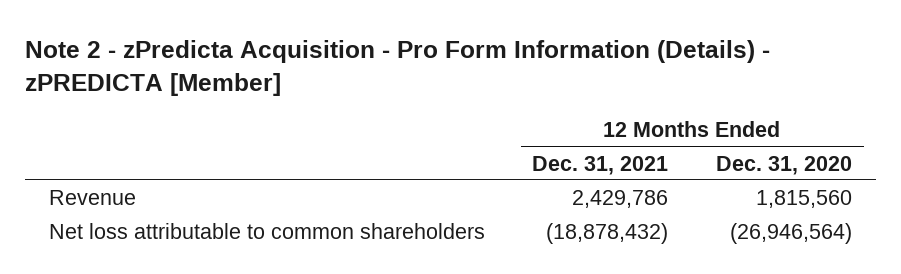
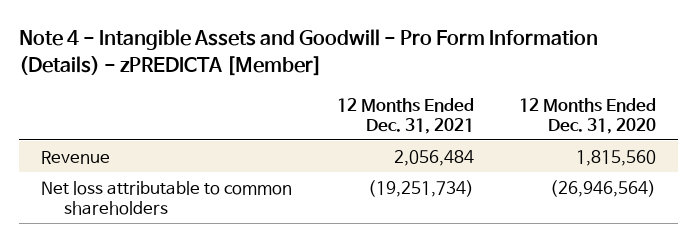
[24,40,770,97] Note 2 - zPredicta Acquisition - Pro Form Information (Details) - zPREDICTA [Member] -> [18,29,598,76] Note 4 - Intangible Assets and Goodwill - Pro Form Information (Details) - zPREDICTA [Member]
[572,190,669,209] 2,429,786 -> [393,149,474,166] 2,056,484
[546,223,669,245] (18,878,432) -> [367,179,474,197] (19,251,734)

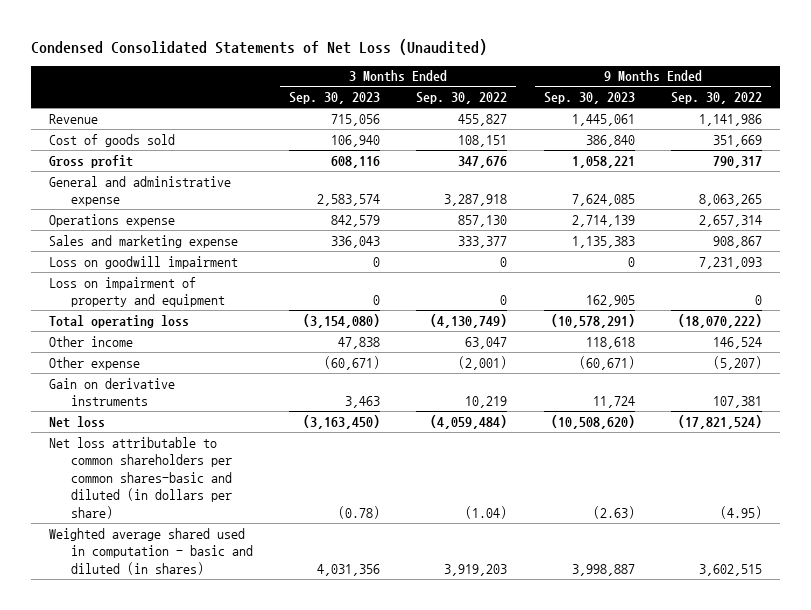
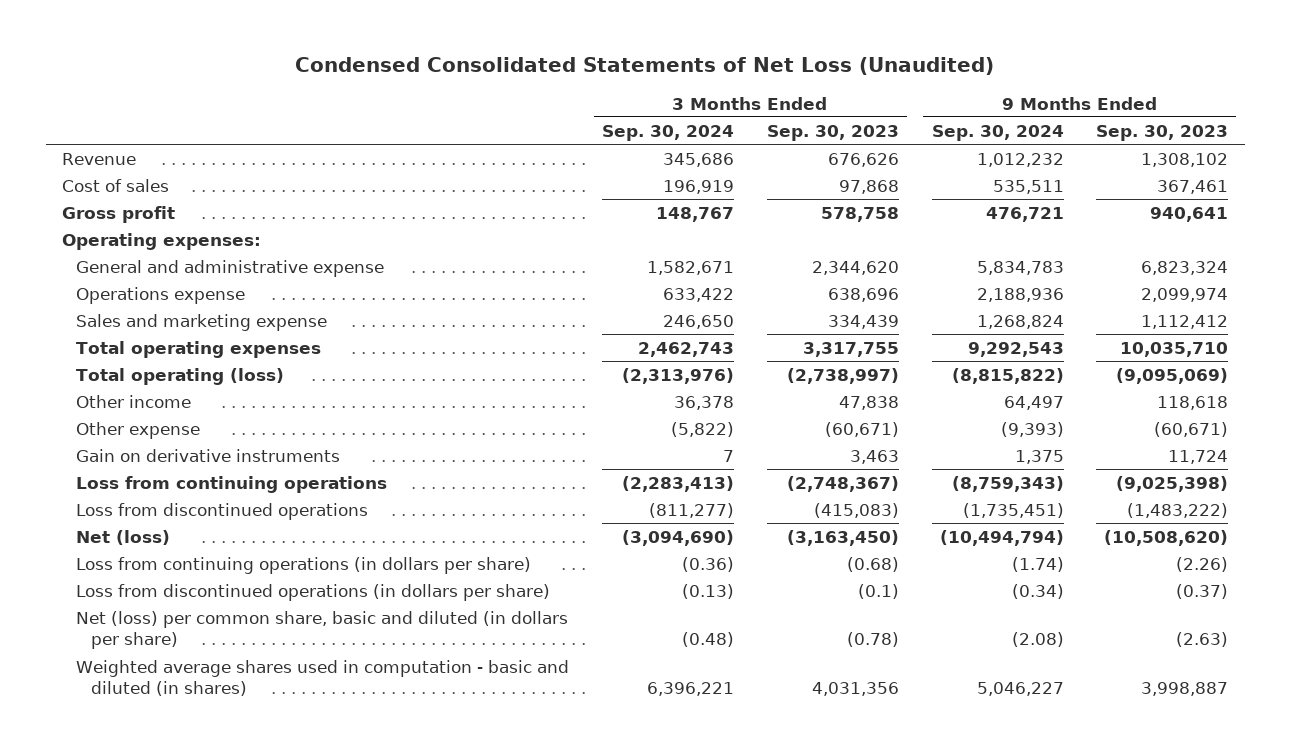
[416,92,508,105] Sep. 30, 2022 -> none
[671,92,763,105] Sep. 30, 2022 -> none
none -> [602,125,735,142] Sep. 30, 2024
none -> [931,125,1064,142] Sep. 30, 2024
[49,255,239,269] Loss on goodwill impairment -> none
[49,276,225,308] Loss on impairment of property and equipment -> none
[331,113,381,126] 715,056 -> [827,153,899,168] 676,626
[571,113,635,126] 1,445,061 -> [1141,153,1229,168] 1,308,102
[49,133,176,147] Cost of goods sold -> [62,179,170,193] Cost of sales
[331,134,381,147] 106,940 -> [838,180,899,195] 97,868
[585,134,635,147] 386,840 -> [1157,180,1229,195] 367,461
[331,155,381,168] 608,116 -> [820,207,899,223] 578,758
[571,155,635,168] 1,058,221 -> [1150,207,1229,223] 940,641
none -> [62,233,262,251] Operating expenses:
[317,194,381,207] 2,583,574 -> [811,261,899,276] 2,344,620
[571,194,635,207] 7,624,085 -> [1141,261,1229,276] 6,823,324
[331,214,381,227] 842,579 -> [827,288,899,303] 638,696
[571,214,635,227] 2,714,139 -> [1141,288,1229,303] 2,099,974
[331,235,381,248] 336,043 -> [827,315,899,330] 334,439
[571,235,635,248] 1,135,383 -> [1141,315,1229,330] 1,112,412
none -> [76,341,322,359] Total operating expenses
[49,314,190,328] Total operating loss -> [76,368,285,386] Total operating (loss)
[303,313,381,328] (3,154,080) -> [786,368,899,385] (2,738,997)
[550,313,635,328] (10,578,291) -> [1116,368,1229,385] (9,095,069)
none -> [76,476,388,494] Loss from continuing operations
none -> [76,503,369,521] Loss from discontinued operations
[49,415,106,428] Net loss -> [76,530,171,546] Net (loss)
none -> [76,557,532,575] Loss from continuing operations (in dollars per share)
none -> [76,584,551,602] Loss from discontinued operations (in dollars per share)
[49,436,232,519] Net loss attributable to common shareholders per common shares-basic and diluted (in dollars per share) -> [76,611,569,650] Net (loss) per common share, basic and diluted (in dollars per share)
[49,527,253,575] Weighted average shared used in computation - basic and diluted (in shares) -> [76,660,570,697] Weighted average shares used in computation - basic and diluted (in shares)

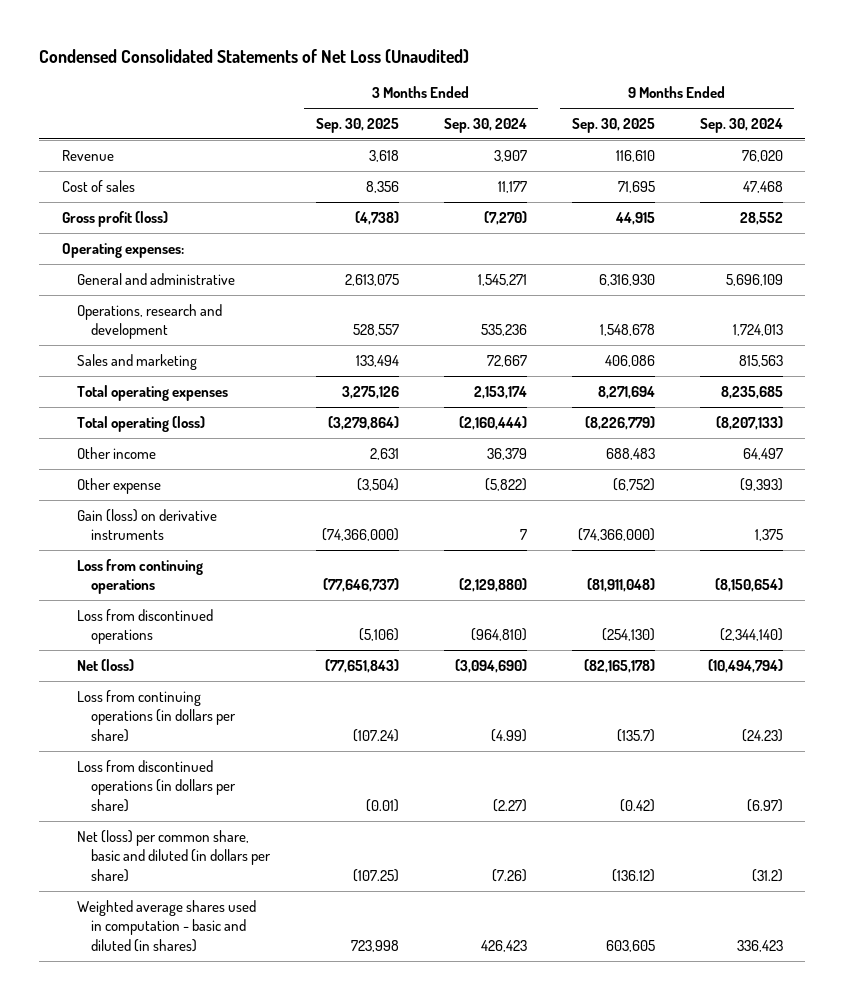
[766,125,899,142] Sep. 30, 2023 -> none
[1096,125,1229,142] Sep. 30, 2023 -> none
none -> [315,118,399,134] Sep. 30, 2025
none -> [571,118,655,134] Sep. 30, 2025
[663,153,735,168] 345,686 -> [493,149,527,162] 3,907
[976,153,1064,168] 1,012,232 -> [741,149,783,162] 76,020
[663,180,735,195] 196,919 -> [497,180,527,193] 11,177
[992,180,1064,195] 535,511 -> [742,180,783,193] 47,468
[62,206,176,224] Gross profit -> [61,210,168,227] Gross profit (loss)
[656,207,735,223] 148,767 -> [483,210,527,225] (7,270)
[985,207,1064,223] 476,721 -> [739,211,783,225] 28,552
[76,260,385,278] General and administrative expense -> [76,272,235,285] General and administrative
[647,261,735,276] 1,582,671 -> [477,273,527,286] 1,545,271
[976,261,1064,276] 5,834,783 -> [725,273,783,286] 5,696,109
[76,287,246,305] Operations expense -> [76,303,222,340] Operations, research and development
[663,288,735,303] 633,422 -> [480,324,527,337] 535,236
[976,288,1064,303] 2,188,936 -> [732,324,783,337] 1,724,013
[76,314,328,332] Sales and marketing expense -> [76,353,197,370] Sales and marketing
[663,315,735,330] 246,650 -> [486,354,527,367] 72,667
[976,315,1064,330] 1,268,824 -> [738,354,783,367] 815,563
[638,342,735,358] 2,462,743 -> [473,385,527,399] 2,153,174
[967,342,1064,358] 9,292,543 -> [720,385,783,399] 8,235,685
[622,368,735,385] (2,313,976) -> [458,415,527,430] (2,160,444)
[951,368,1064,385] (8,815,822) -> [715,415,783,430] (8,207,133)
[674,396,735,411] 36,378 -> [486,447,527,460] 36,379
[76,449,341,463] Gain on derivative instruments -> [76,508,217,541] Gain (loss) on derivative instruments
[622,476,735,493] (2,283,413) -> [458,578,527,593] (2,129,880)
[951,476,1064,493] (8,759,343) -> [714,578,783,593] (8,150,654)
[649,503,735,519] (811,277) -> [470,628,527,642] (964,810)
[962,503,1064,519] (1,735,451) -> [719,628,783,642] (2,344,140)
[682,557,735,573] (0.36) -> [490,728,527,742] (4.99)
[1011,557,1064,573] (1.74) -> [741,728,783,742] (24.23)
[682,584,735,600] (0.13) -> [492,798,527,812] (2.27)
[1011,584,1064,600] (0.34) -> [746,798,783,812] (6.97)
[682,632,735,648] (0.48) -> [491,868,527,882] (7.26)
[1011,632,1064,648] (2.08) -> [751,868,783,882] (31.2)
[647,682,735,697] 6,396,221 -> [480,939,527,952] 426,423
[976,682,1064,697] 5,046,227 -> [736,939,783,952] 336,423

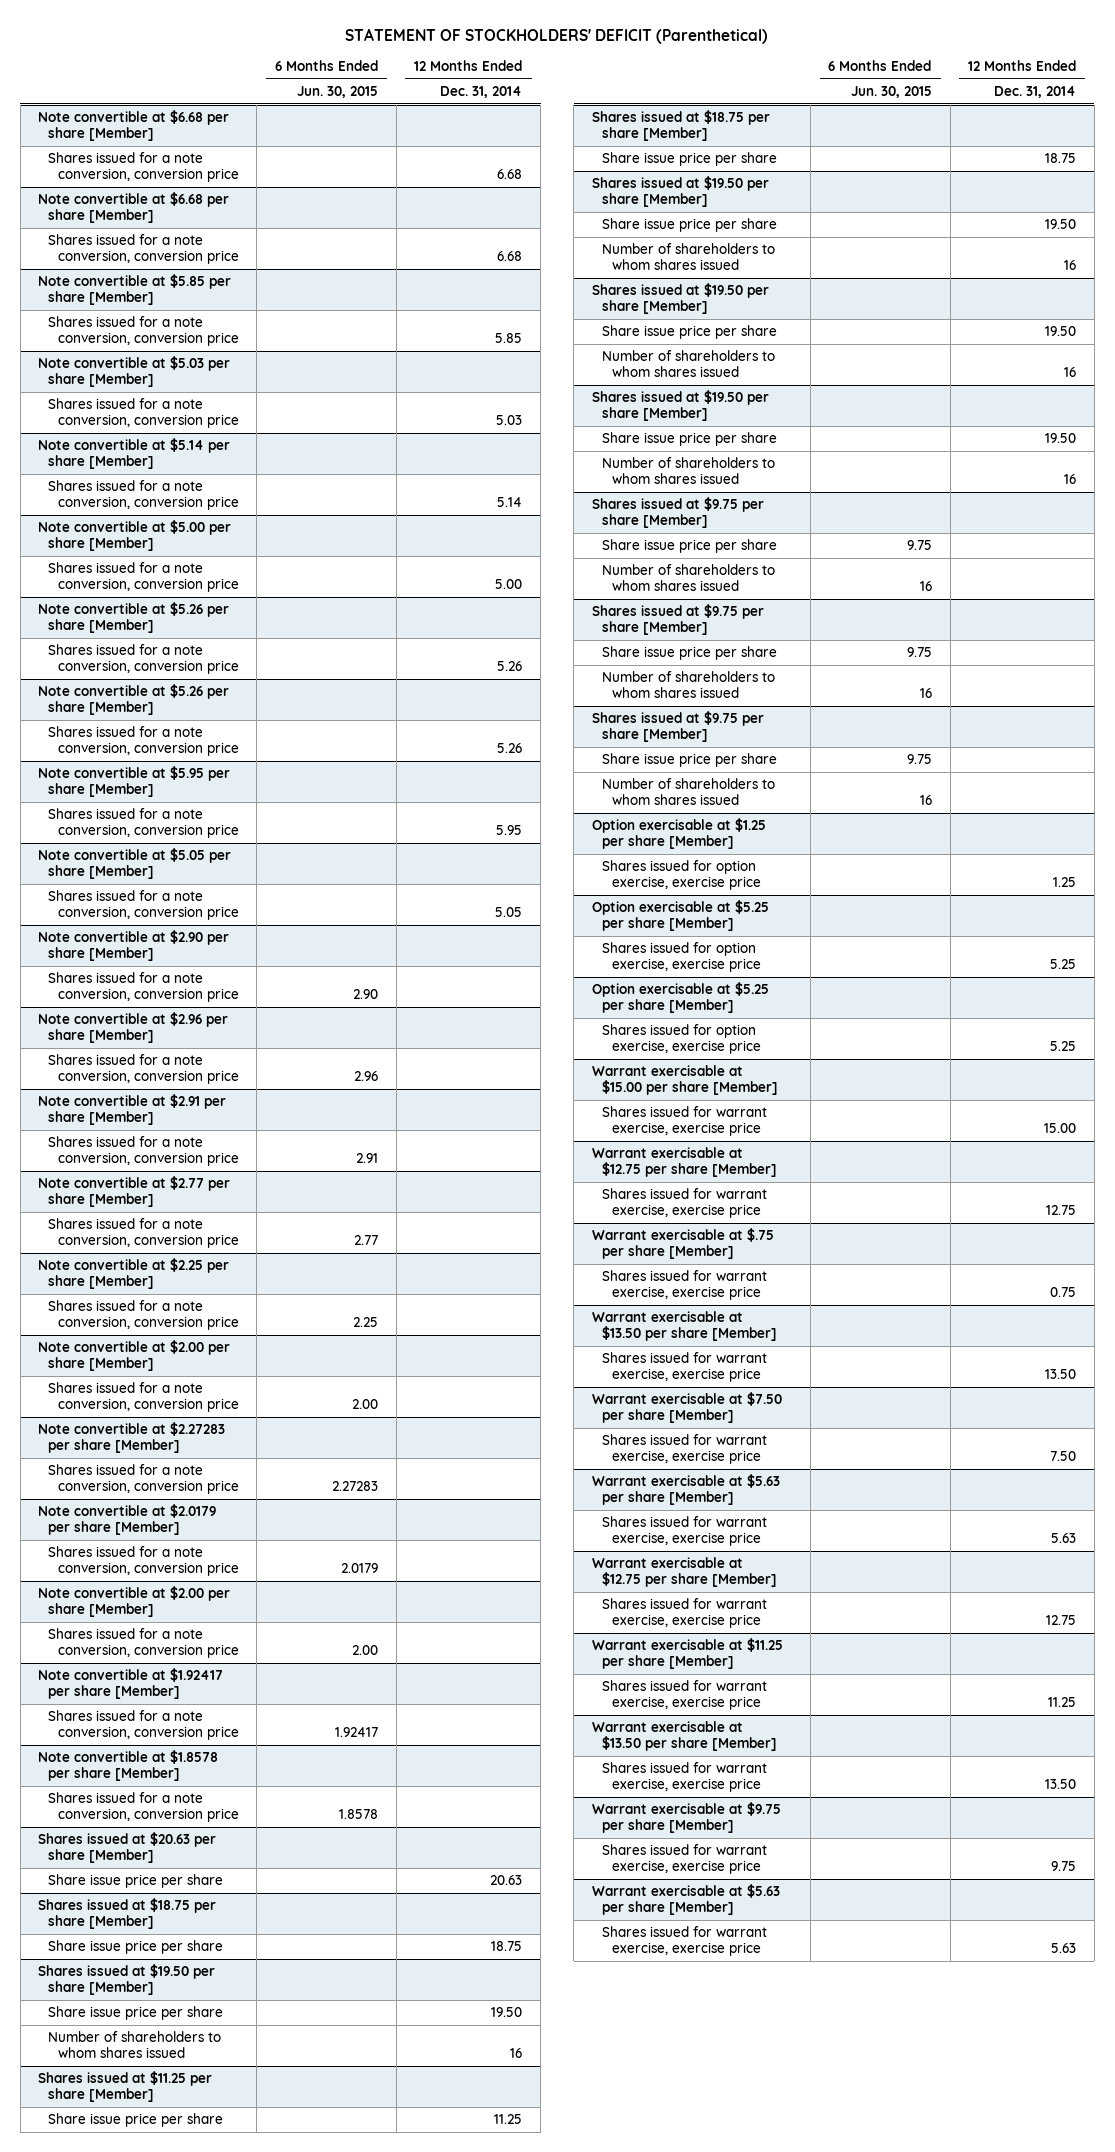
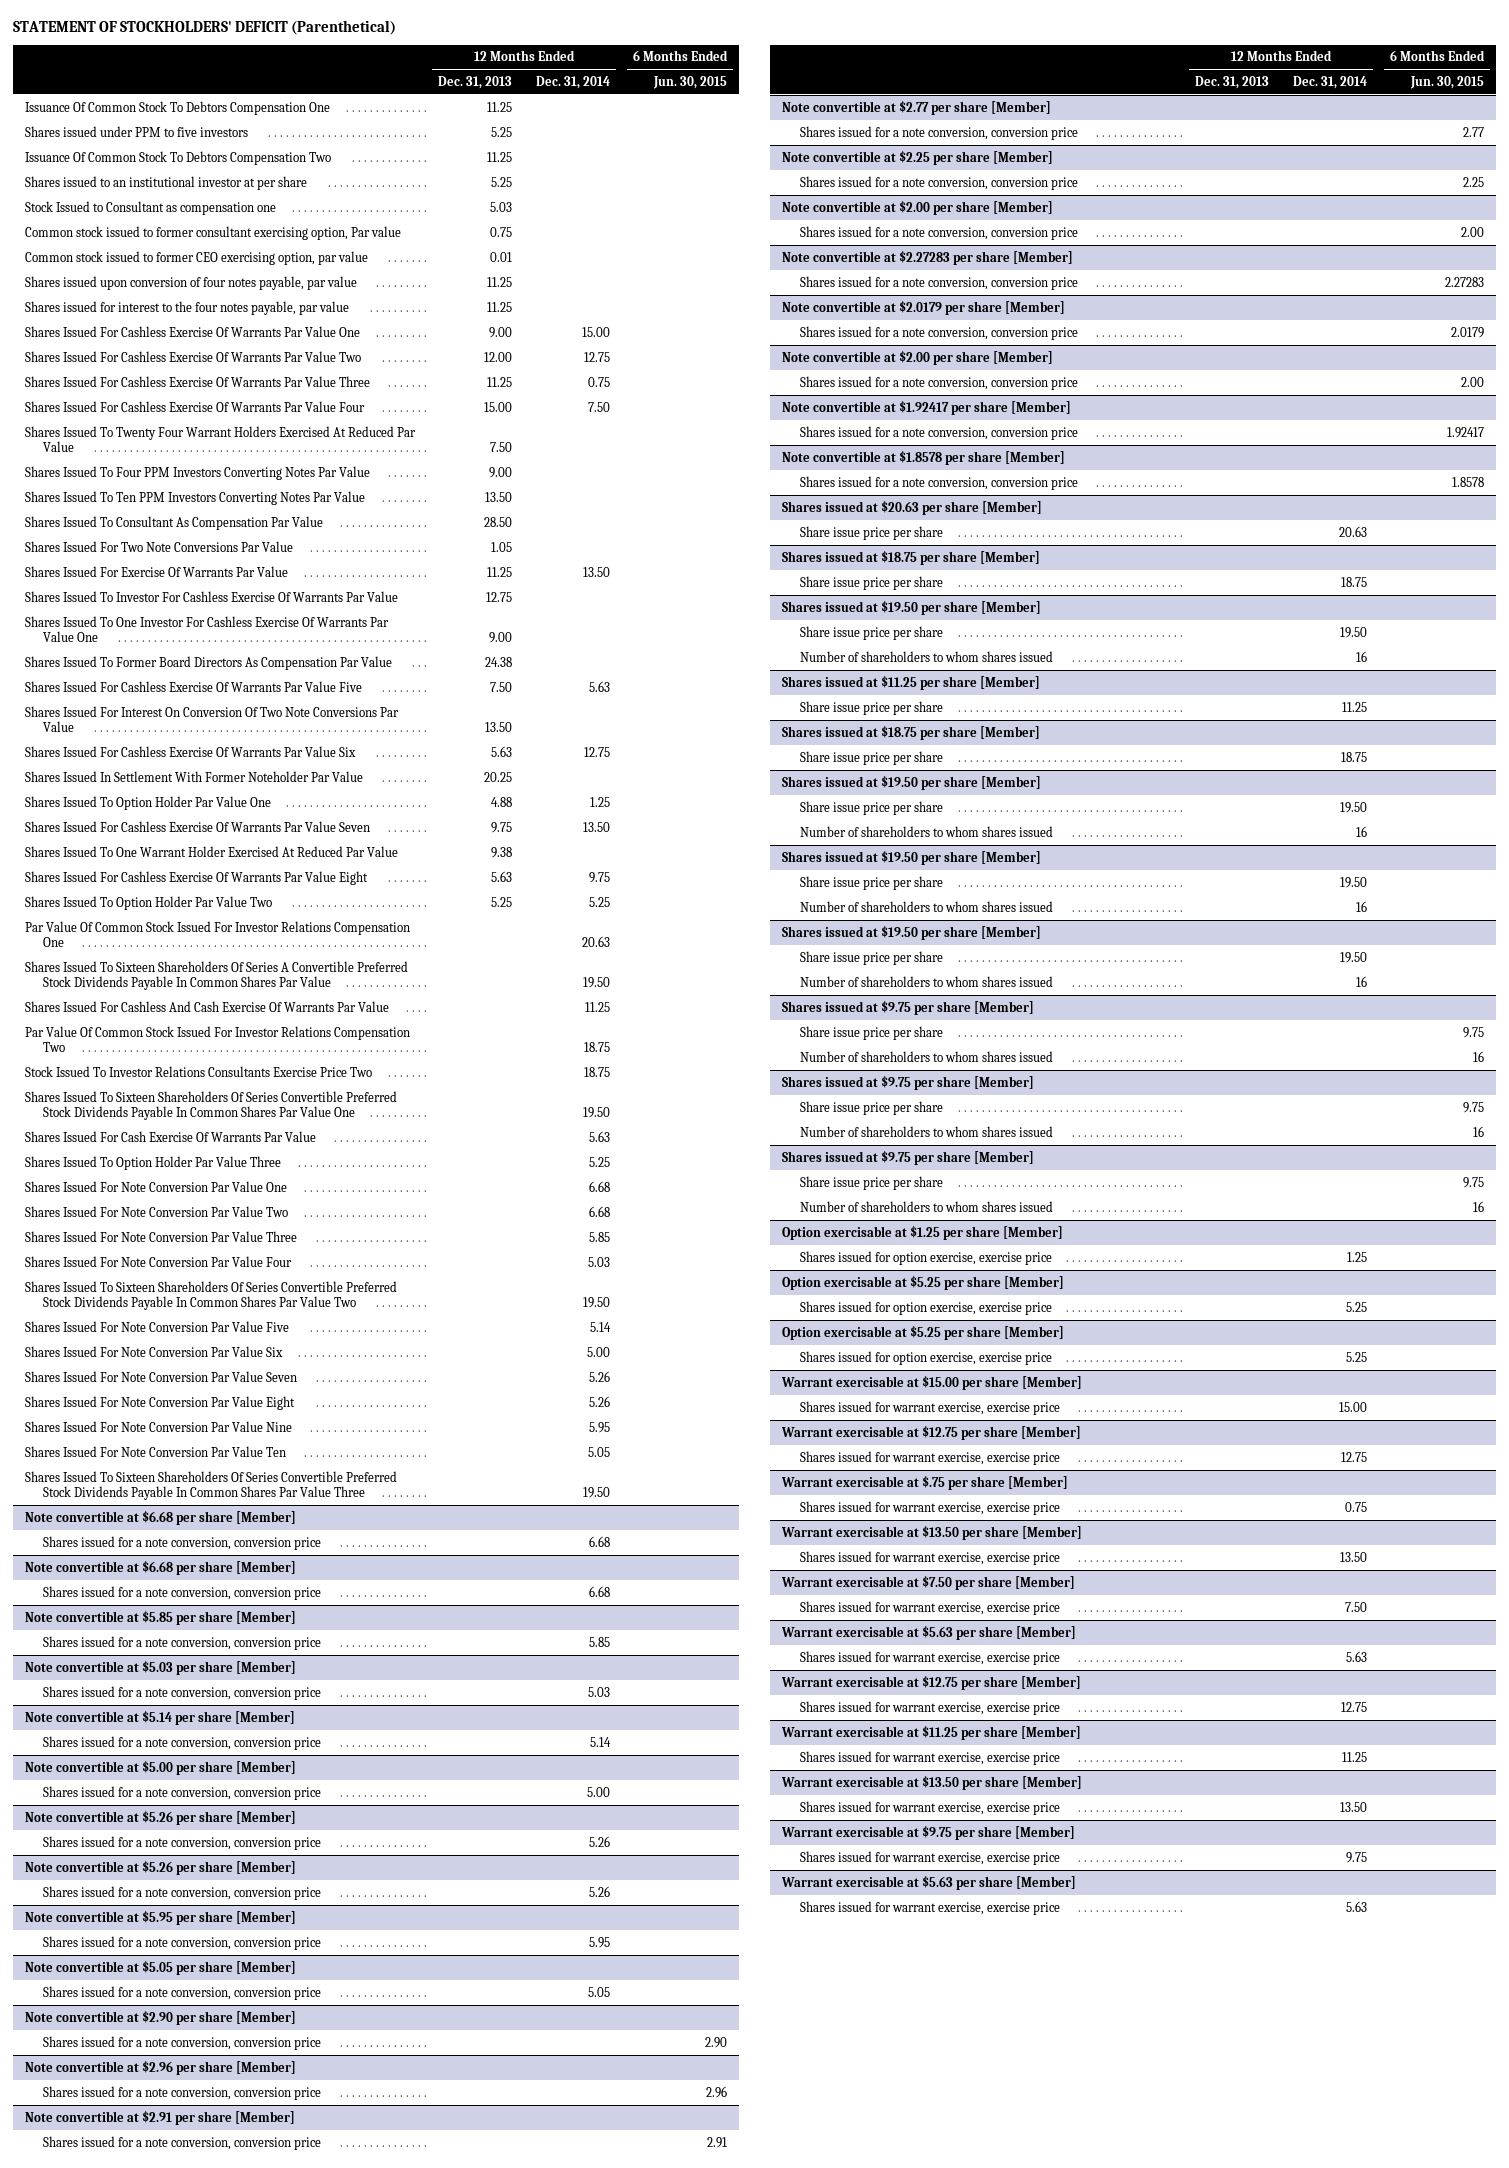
none -> [438,75,513,89] Dec. 31, 2013
none -> [24,100,330,115] Issuance Of Common Stock To Debtors Compensation One
none -> [24,125,248,137] Shares issued under PPM to five investors
none -> [24,150,331,165] Issuance Of Common Stock To Debtors Compensation Two
none -> [24,175,307,190] Shares issued to an institutional investor at per share
none -> [24,200,276,215] Stock Issued to Consultant as compensation one
none -> [24,225,401,240] Common stock issued to former consultant exercising option, Par value
none -> [24,250,368,265] Common stock issued to former CEO exercising option, par value
none -> [24,275,357,290] Shares issued upon conversion of four notes payable, par value
none -> [24,300,349,315] Shares issued for interest to the four notes payable, par value
none -> [24,325,360,337] Shares Issued For Cashless Exercise Of Warrants Par Value One
none -> [24,350,361,362] Shares Issued For Cashless Exercise Of Warrants Par Value Two
none -> [24,375,370,387] Shares Issued For Cashless Exercise Of Warrants Par Value Three
none -> [24,400,365,412] Shares Issued For Cashless Exercise Of Warrants Par Value Four
none -> [24,425,416,453] Shares Issued To Twenty Four Warrant Holders Exercised At Reduced Par Value
none -> [24,465,370,480] Shares Issued To Four PPM Investors Converting Notes Par Value
none -> [24,490,365,505] Shares Issued To Ten PPM Investors Converting Notes Par Value
none -> [24,515,323,530] Shares Issued To Consultant As Compensation Par Value
none -> [24,540,293,552] Shares Issued For Two Note Conversions Par Value
none -> [24,565,288,577] Shares Issued For Exercise Of Warrants Par Value
none -> [24,590,398,602] Shares Issued To Investor For Cashless Exercise Of Warrants Par Value
none -> [24,615,389,643] Shares Issued To One Investor For Cashless Exercise Of Warrants Par Value One
none -> [24,655,392,670] Shares Issued To Former Board Directors As Compensation Par Value
none -> [24,680,362,692] Shares Issued For Cashless Exercise Of Warrants Par Value Five
none -> [24,705,399,733] Shares Issued For Interest On Conversion Of Two Note Conversions Par Value
none -> [24,745,356,757] Shares Issued For Cashless Exercise Of Warrants Par Value Six
none -> [24,770,363,782] Shares Issued In Settlement With Former Noteholder Par Value
none -> [24,795,271,810] Shares Issued To Option Holder Par Value One
none -> [24,820,370,832] Shares Issued For Cashless Exercise Of Warrants Par Value Seven
none -> [24,845,398,857] Shares Issued To One Warrant Holder Exercised At Reduced Par Value
none -> [24,870,368,885] Shares Issued For Cashless Exercise Of Warrants Par Value Eight
none -> [24,895,272,910] Shares Issued To Option Holder Par Value Two
none -> [24,920,410,948] Par Value Of Common Stock Issued For Investor Relations Compensation One
none -> [24,960,408,991] Shares Issued To Sixteen Shareholders Of Series A Convertible Preferred Stock Dividends Payable In Common Shares Par Value
none -> [24,1000,389,1012] Shares Issued For Cashless And Cash Exercise Of Warrants Par Value
none -> [24,1025,410,1053] Par Value Of Common Stock Issued For Investor Relations Compensation Two
none -> [24,1065,372,1077] Stock Issued To Investor Relations Consultants Exercise Price Two
none -> [24,1090,397,1121] Shares Issued To Sixteen Shareholders Of Series Convertible Preferred Stock Dividends Payable In Common Shares Par Value One
none -> [24,1130,316,1142] Shares Issued For Cash Exercise Of Warrants Par Value
none -> [24,1155,281,1170] Shares Issued To Option Holder Par Value Three
none -> [24,1180,287,1192] Shares Issued For Note Conversion Par Value One
none -> [24,1205,288,1217] Shares Issued For Note Conversion Par Value Two
none -> [24,1230,297,1242] Shares Issued For Note Conversion Par Value Three
none -> [24,1255,292,1267] Shares Issued For Note Conversion Par Value Four
none -> [24,1280,397,1311] Shares Issued To Sixteen Shareholders Of Series Convertible Preferred Stock Dividends Payable In Common Shares Par Value Two
none -> [24,1320,289,1332] Shares Issued For Note Conversion Par Value Five
none -> [24,1345,283,1357] Shares Issued For Note Conversion Par Value Six
none -> [24,1370,297,1382] Shares Issued For Note Conversion Par Value Seven
none -> [24,1395,295,1410] Shares Issued For Note Conversion Par Value Eight
none -> [24,1420,292,1432] Shares Issued For Note Conversion Par Value Nine
none -> [24,1445,286,1457] Shares Issued For Note Conversion Par Value Ten
none -> [24,1470,397,1501] Shares Issued To Sixteen Shareholders Of Series Convertible Preferred Stock Dividends Payable In Common Shares Par Value Three

